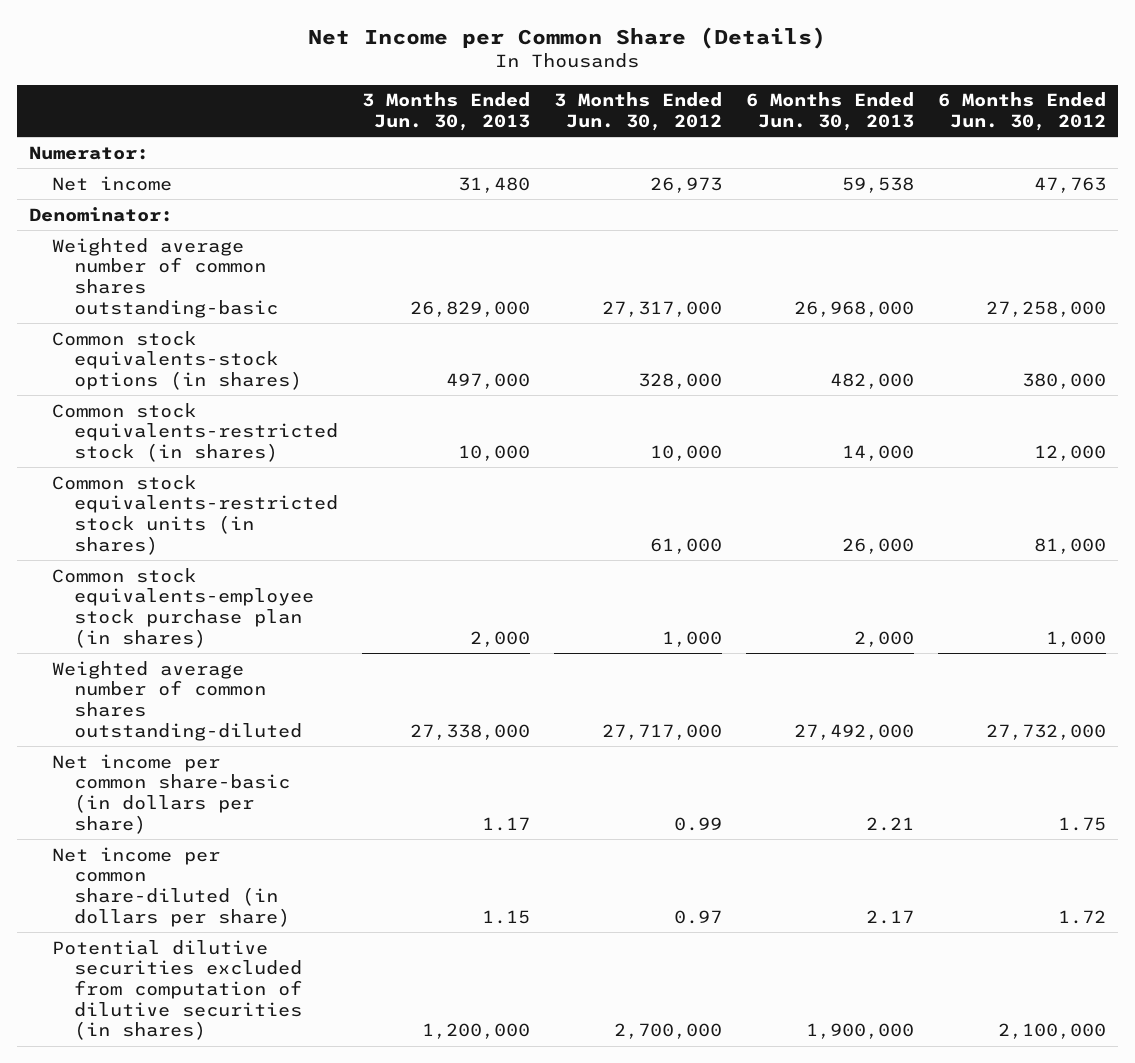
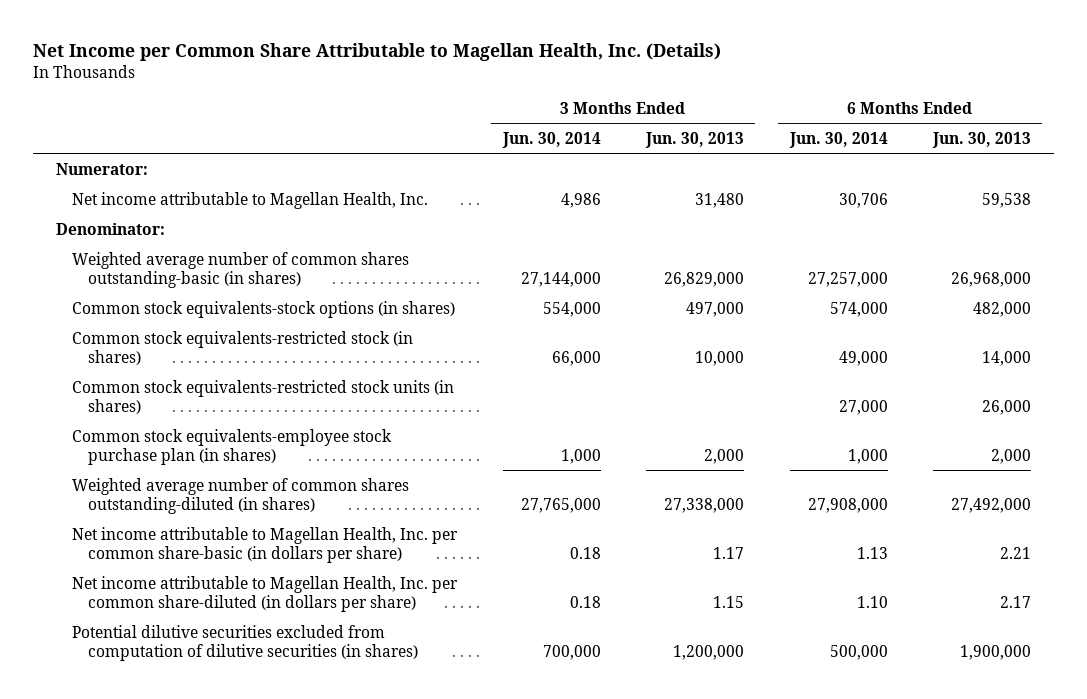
[308,26,827,49] Net Income per Common Share (Details) -> [33,43,722,62] Net Income per Common Share Attributable to Magellan Health, Inc. (Details)
[554,92,723,132] 3 Months Ended Jun. 30, 2012 -> none
[937,92,1106,132] 6 Months Ended Jun. 30, 2012 -> none
none -> [501,131,601,148] Jun. 30, 2014
none -> [788,131,888,148] Jun. 30, 2014
[51,175,172,191] Net income -> [72,191,429,209] Net income attributable to Magellan Health, Inc.
[51,237,279,318] Weighted average number of common shares outstanding-basic -> [72,251,410,288] Weighted average number of common shares outstanding-basic (in shares)
[51,660,303,741] Weighted average number of common shares outstanding-diluted -> [72,477,410,514] Weighted average number of common shares outstanding-diluted (in shares)
[51,753,291,834] Net income per common share-basic (in dollars per share) -> [72,526,459,563] Net income attributable to Magellan Health, Inc. per common share-basic (in dollars per share)
[51,846,291,927] Net income per common share-diluted (in dollars per share) -> [72,575,459,612] Net income attributable to Magellan Health, Inc. per common share-diluted (in dollars per share)

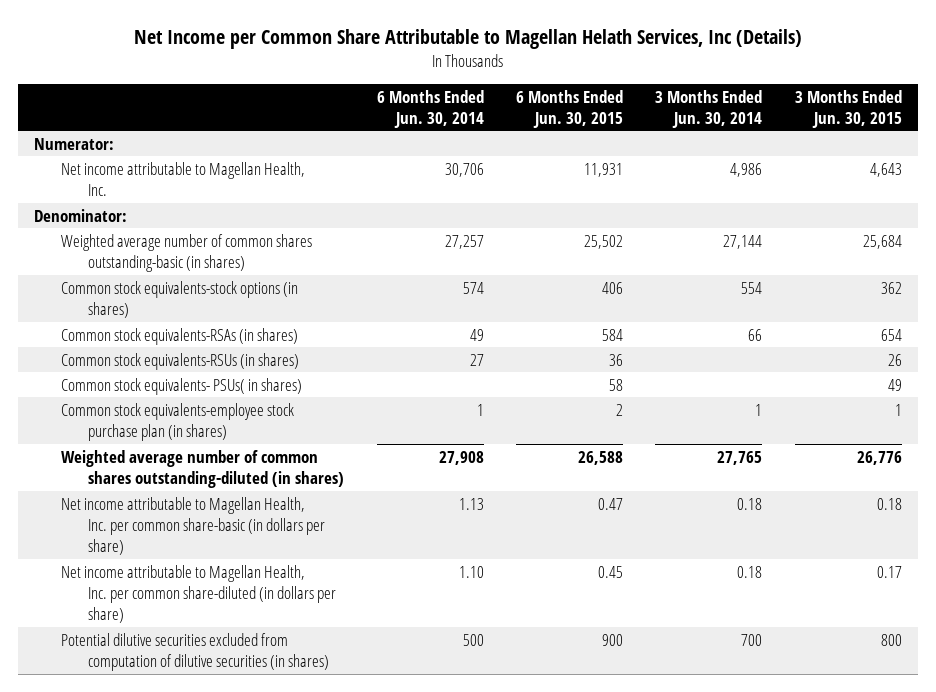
[33,43,722,62] Net Income per Common Share Attributable to Magellan Health, Inc. (Details) -> [133,29,802,50] Net Income per Common Share Attributable to Magellan Helath Services, Inc (Details)
[645,131,745,148] Jun. 30, 2013 -> none
[932,131,1032,148] Jun. 30, 2013 -> none
none -> [515,89,623,128] 6 Months Ended Jun. 30, 2015
none -> [794,89,902,128] 3 Months Ended Jun. 30, 2015
[520,271,601,287] 27,144,000 -> [723,234,763,249] 27,144
[807,271,888,287] 27,257,000 -> [444,234,484,249] 27,257
[542,301,601,317] 554,000 -> [741,281,763,294] 554
[829,301,888,317] 574,000 -> [462,281,484,294] 574
[72,330,414,365] Common stock equivalents-restricted stock (in shares) -> [61,327,299,345] Common stock equivalents-RSAs (in shares)
[551,350,601,366] 66,000 -> [748,328,763,341] 66
[838,350,888,366] 49,000 -> [469,328,484,341] 49
[72,379,455,414] Common stock equivalents-restricted stock units (in shares) -> [61,352,300,370] Common stock equivalents-RSUs (in shares)
[838,399,888,415] 27,000 -> [469,353,484,366] 27
none -> [61,377,303,395] Common stock equivalents- PSUs( in shares)
[560,448,601,464] 1,000 -> [755,403,763,416] 1
[847,448,888,464] 1,000 -> [476,403,484,416] 1
[520,497,601,513] 27,765,000 -> [717,450,763,465] 27,765
[807,497,888,513] 27,908,000 -> [438,450,484,465] 27,908
[542,644,601,660] 700,000 -> [741,633,763,646] 700
[829,644,888,660] 500,000 -> [462,633,484,646] 500

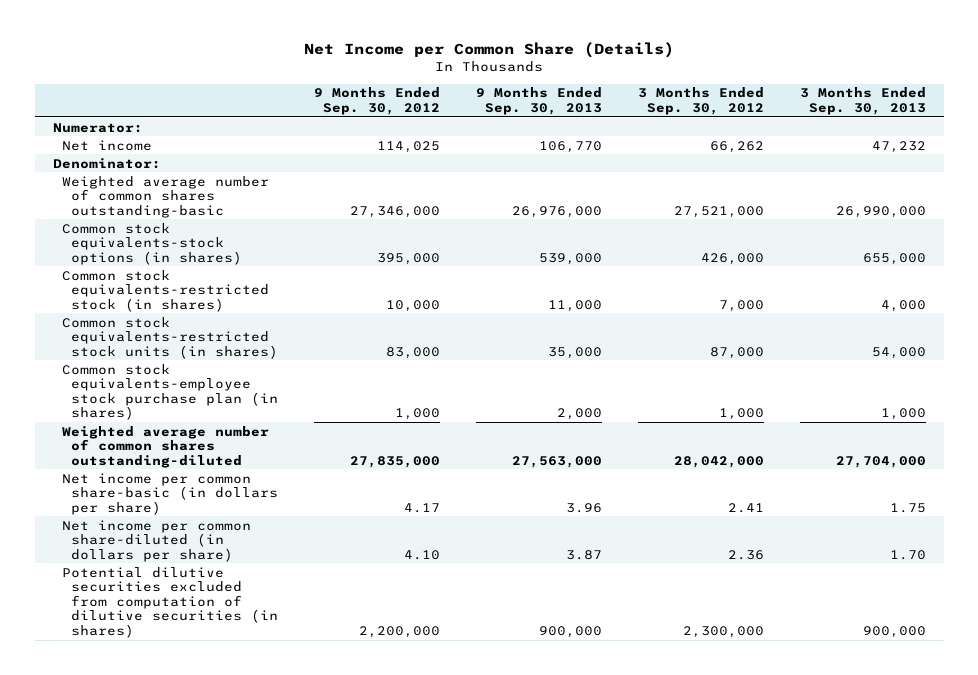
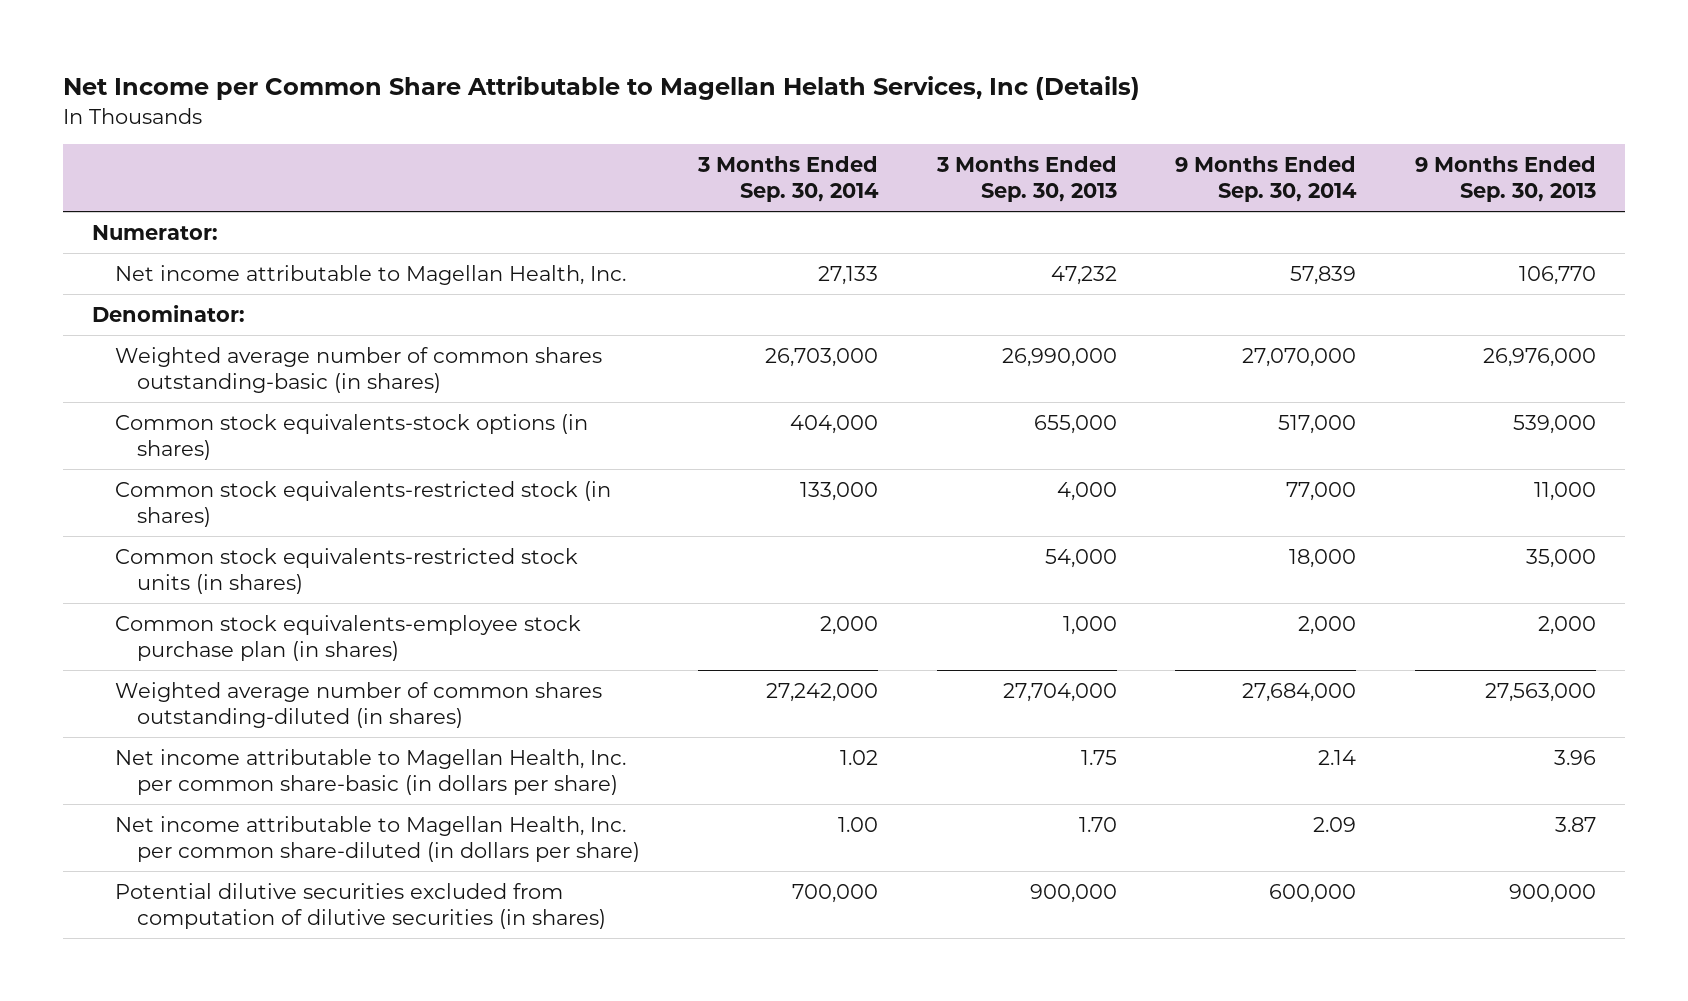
[304,42,675,59] Net Income per Common Share (Details) -> [63,76,1141,101] Net Income per Common Share Attributable to Magellan Helath Services, Inc (Details)
[313,87,440,115] 9 Months Ended Sep. 30, 2012 -> none
[637,87,764,115] 3 Months Ended Sep. 30, 2012 -> none
none -> [697,156,880,202] 3 Months Ended Sep. 30, 2014
none -> [1175,156,1358,202] 9 Months Ended Sep. 30, 2014
[61,139,152,151] Net income -> [114,264,626,285] Net income attributable to Magellan Health, Inc.
[61,175,269,218] Weighted average number of common shares outstanding-basic -> [114,346,602,393] Weighted average number of common shares outstanding-basic (in shares)
[61,425,269,468] Weighted average number of common shares outstanding-diluted -> [114,681,602,728] Weighted average number of common shares outstanding-diluted (in shares)
[61,472,278,515] Net income per common share-basic (in dollars per share) -> [114,748,626,795] Net income attributable to Magellan Health, Inc. per common share-basic (in dollars per share)
[61,519,251,562] Net income per common share-diluted (in dollars per share) -> [114,815,640,862] Net income attributable to Magellan Health, Inc. per common share-diluted (in dollars per share)

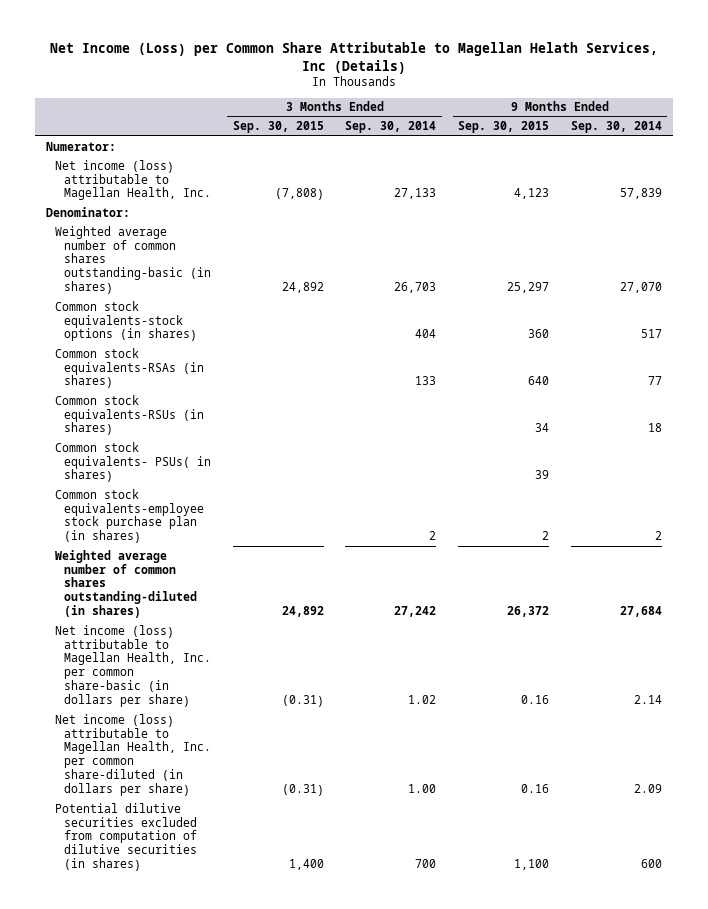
[63,76,1141,101] Net Income per Common Share Attributable to Magellan Helath Services, Inc (Details) -> [49,41,658,74] Net Income (Loss) per Common Share Attributable to Magellan Helath Services, Inc (Details)
[935,156,1117,202] 3 Months Ended Sep. 30, 2013 -> none
[1414,156,1596,202] 9 Months Ended Sep. 30, 2013 -> none
none -> [232,121,324,134] Sep. 30, 2015
none -> [458,121,550,134] Sep. 30, 2015
[114,264,626,285] Net income attributable to Magellan Health, Inc. -> [55,159,212,201] Net income (loss) attributable to Magellan Health, Inc.
[765,347,879,367] 26,703,000 -> [394,282,437,294] 26,703
[1242,347,1357,367] 27,070,000 -> [619,282,662,294] 27,070
[790,414,879,434] 404,000 -> [415,329,437,339] 404
[1278,414,1357,434] 517,000 -> [640,329,662,339] 517
[114,480,611,527] Common stock equivalents-restricted stock (in shares) -> [55,347,205,389] Common stock equivalents-RSAs (in shares)
[800,481,879,501] 133,000 -> [415,376,437,386] 133
[1286,481,1357,501] 77,000 -> [647,376,662,386] 77
[114,547,578,594] Common stock equivalents-restricted stock units (in shares) -> [55,394,205,436] Common stock equivalents-RSUs (in shares)
[1289,548,1357,568] 18,000 -> [647,423,662,433] 18
none -> [55,441,212,483] Common stock equivalents- PSUs( in shares)
[820,615,879,635] 2,000 -> [429,531,437,541] 2
[1298,615,1357,635] 2,000 -> [654,531,662,541] 2
[766,682,879,702] 27,242,000 -> [394,606,437,618] 27,242
[1242,682,1357,702] 27,684,000 -> [619,606,662,618] 27,684
[114,748,626,795] Net income attributable to Magellan Health, Inc. per common share-basic (in dollars per share) -> [55,624,212,708] Net income (loss) attributable to Magellan Health, Inc. per common share-basic (in dollars per share)
[114,815,640,862] Net income attributable to Magellan Health, Inc. per common share-diluted (in dollars per share) -> [55,713,212,797] Net income (loss) attributable to Magellan Health, Inc. per common share-diluted (in dollars per share)
[792,883,879,903] 700,000 -> [415,859,437,869] 700
[1269,883,1357,903] 600,000 -> [640,859,662,869] 600

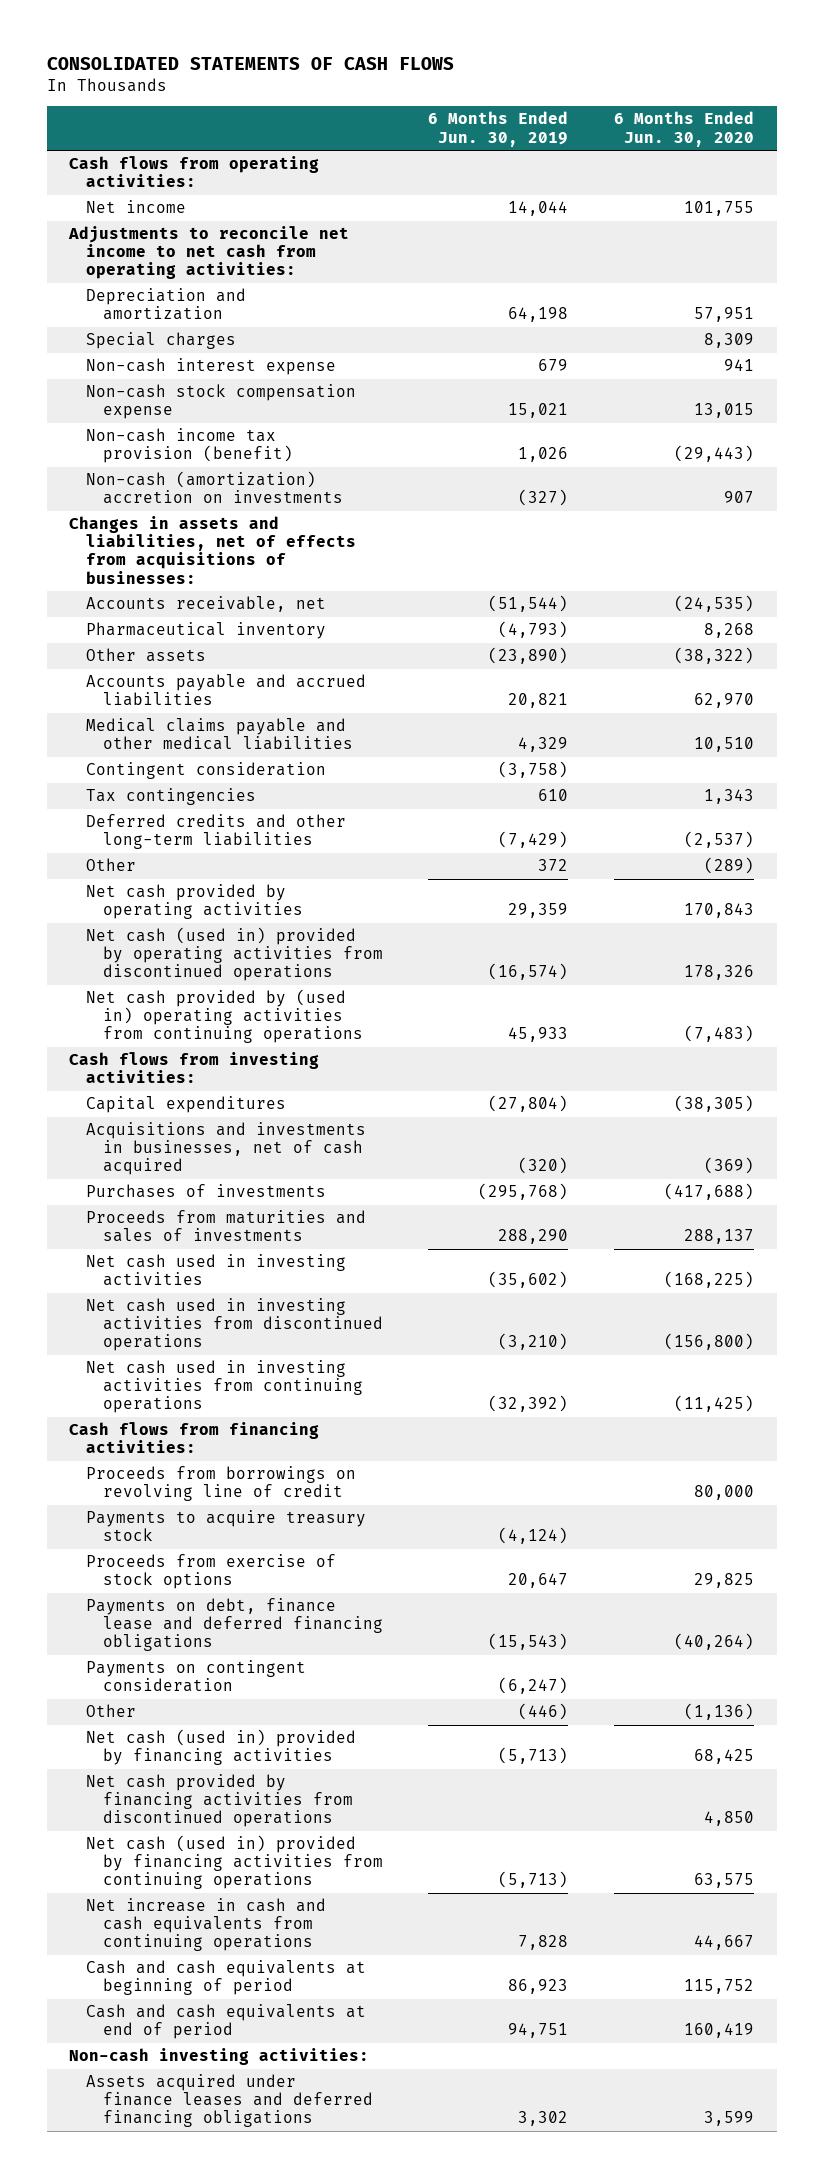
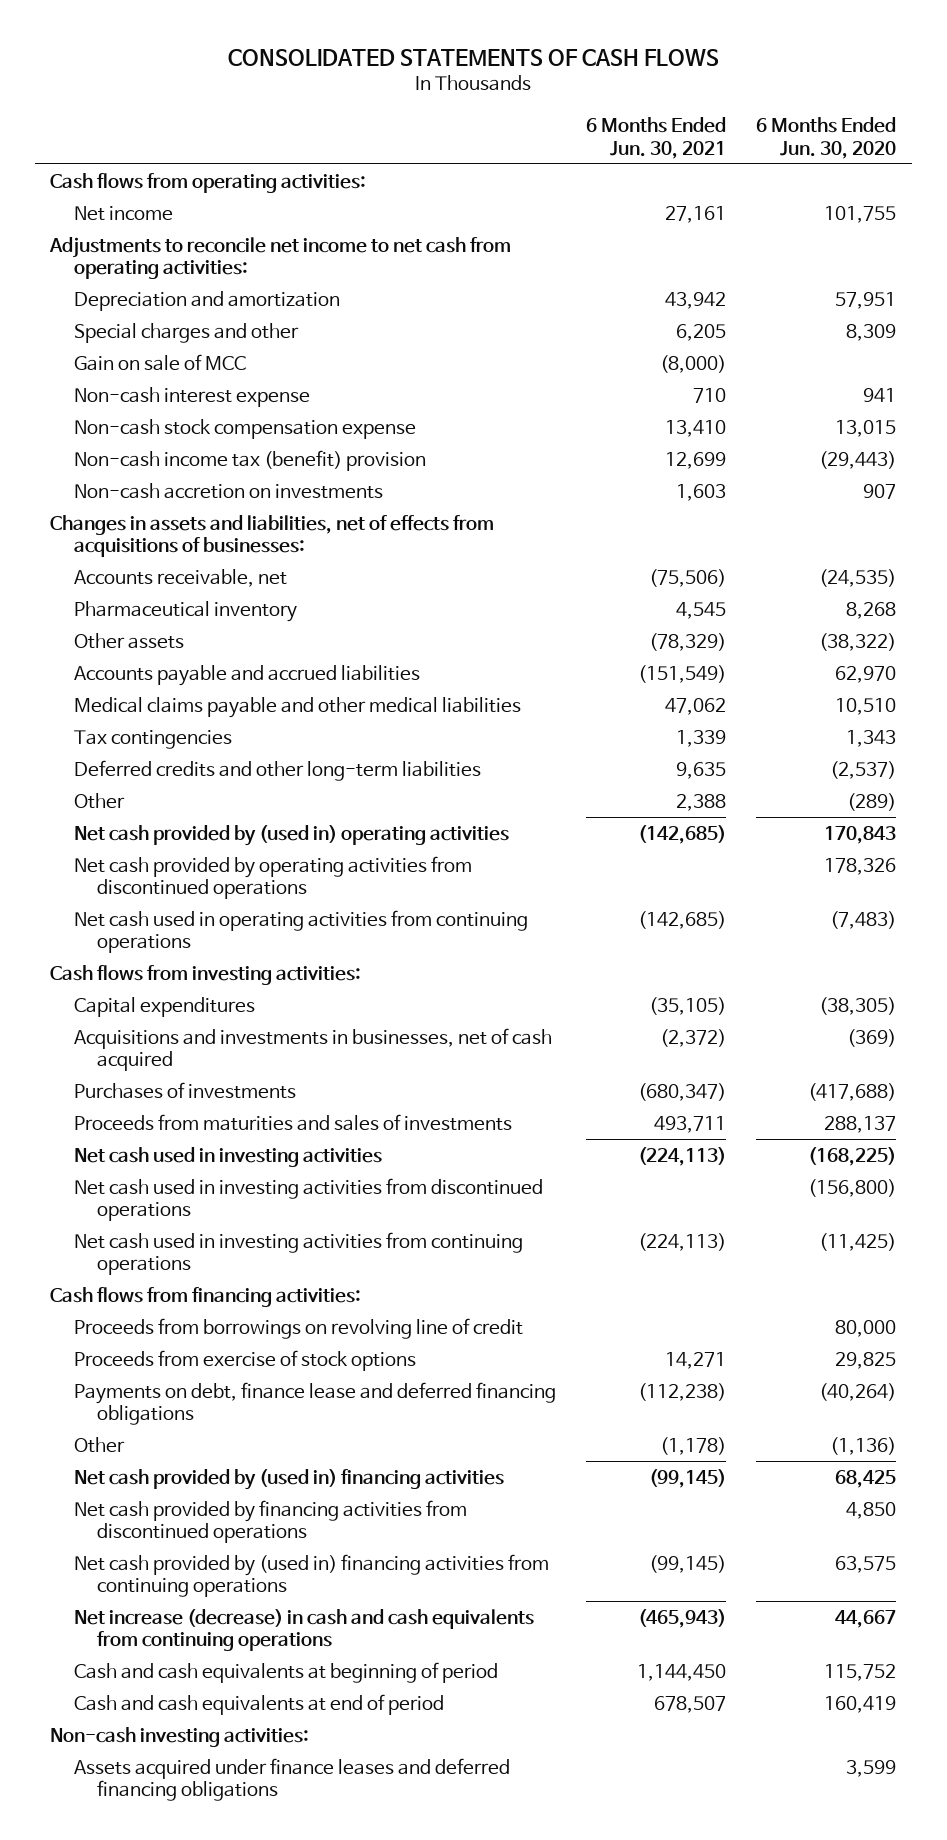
[428,111,569,147] 6 Months Ended Jun. 30, 2019 -> none
none -> [585,116,726,159] 6 Months Ended Jun. 30, 2021
[85,332,236,350] Special charges -> [73,322,299,343] Special charges and other
none -> [73,353,246,371] Gain on sale of MCC
[85,428,293,464] Non-cash income tax provision (benefit) -> [73,449,426,471] Non-cash income tax (benefit) provision
[85,471,343,505] Non-cash (amortization) accretion on investments -> [73,482,383,499] Non-cash accretion on investments
[85,762,326,780] Contingent consideration -> none
[85,884,303,920] Net cash provided by operating activities -> [73,824,509,846] Net cash provided by (used in) operating activities
[85,927,383,982] Net cash (used in) provided by operating activities from discontinued operations -> [73,855,472,900] Net cash provided by operating activities from discontinued operations
[85,989,363,1044] Net cash provided by (used in) operating activities from continuing operations -> [73,909,528,954] Net cash used in operating activities from continuing operations
[85,1510,366,1542] Payments to acquire treasury stock -> none
[85,1660,306,1693] Payments on contingent consideration -> none
[85,1729,356,1766] Net cash (used in) provided by financing activities -> [73,1468,504,1490] Net cash provided by (used in) financing activities
[85,1835,383,1890] Net cash (used in) provided by financing activities from continuing operations -> [73,1553,549,1598] Net cash provided by (used in) financing activities from continuing operations
[85,1898,326,1952] Net increase in cash and cash equivalents from continuing operations -> [73,1608,534,1652] Net increase (decrease) in cash and cash equivalents from continuing operations

